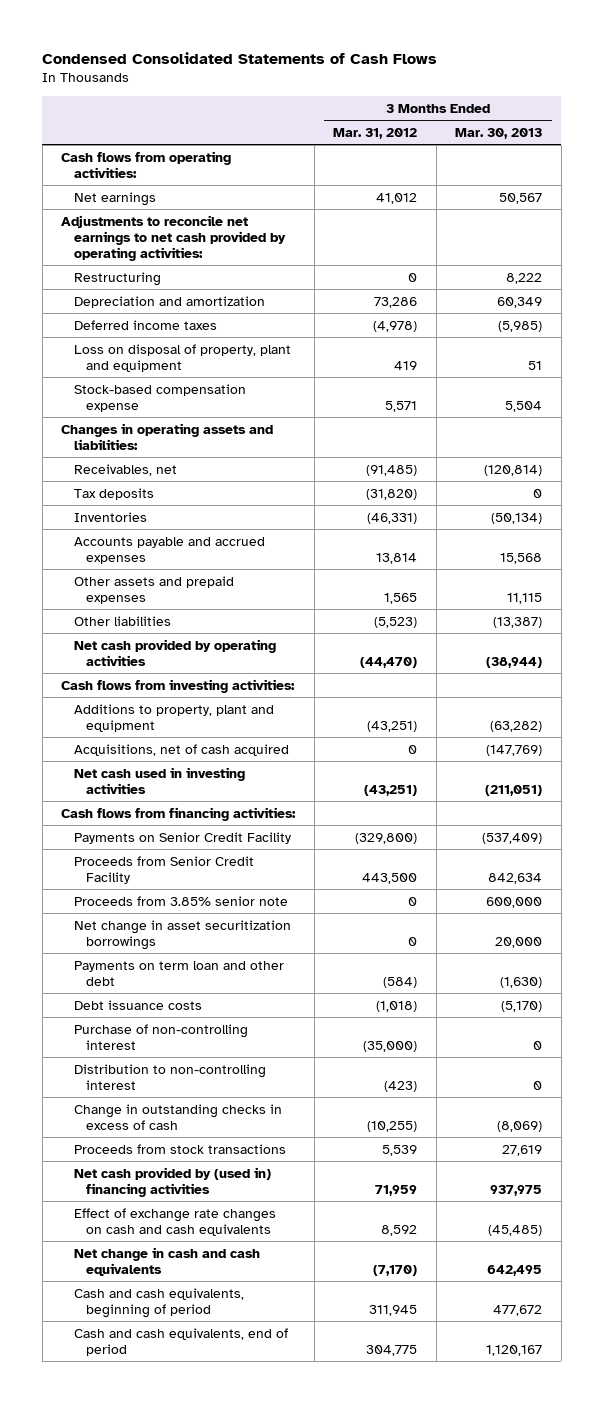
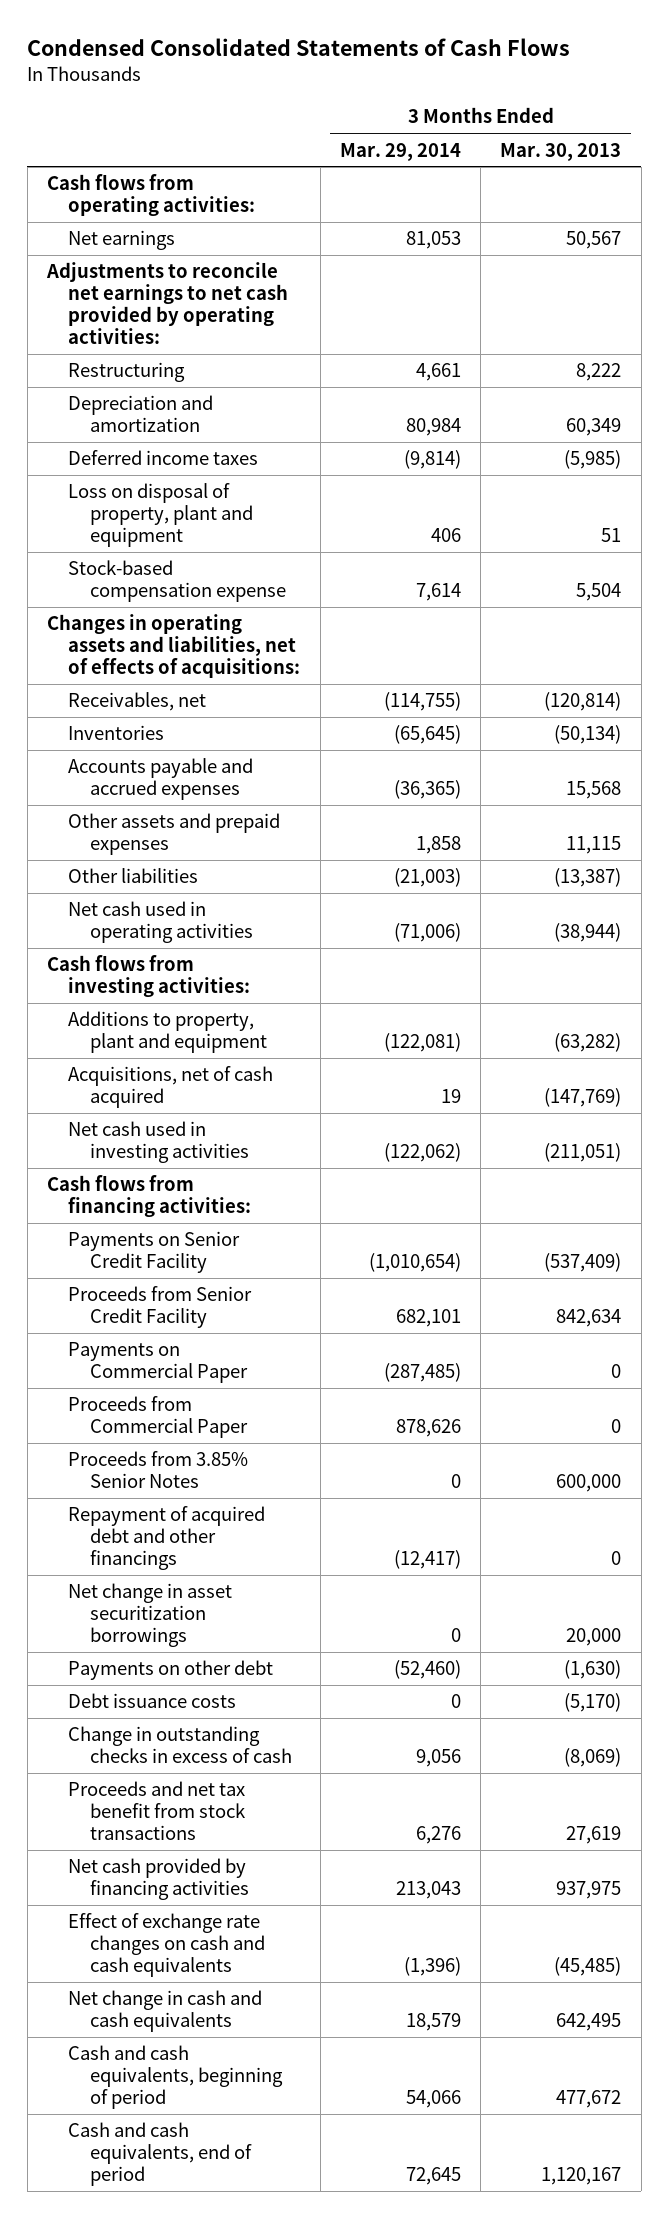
[333,127,418,139] Mar. 31, 2012 -> none
none -> [339,142,461,161] Mar. 29, 2014
[61,422,274,450] Changes in operating assets and liabilities: -> [47,614,301,679] Changes in operating assets and liabilities, net of effects of acquisitions:
[73,487,154,500] Tax deposits -> none
[73,638,276,666] Net cash provided by operating activities -> [68,901,253,944] Net cash used in operating activities
none -> [68,1342,248,1384] Payments on Commercial Paper
none -> [68,1396,248,1439] Proceeds from Commercial Paper
[73,895,288,906] Proceeds from 3.85% senior note -> [68,1451,249,1489] Proceeds from 3.85% Senior Notes
none -> [68,1506,266,1571] Repayment of acquired debt and other financings
[73,960,284,986] Payments on term loan and other debt -> [68,1660,274,1681] Payments on other debt
[73,1023,248,1050] Purchase of non-controlling interest -> none
[73,1063,266,1090] Distribution to non-controlling interest -> none
[73,1143,286,1154] Proceeds from stock transactions -> [68,1781,246,1841] Proceeds and net tax benefit from stock transactions
[73,1166,271,1197] Net cash provided by (used in) financing activities -> [68,1858,249,1901] Net cash provided by financing activities

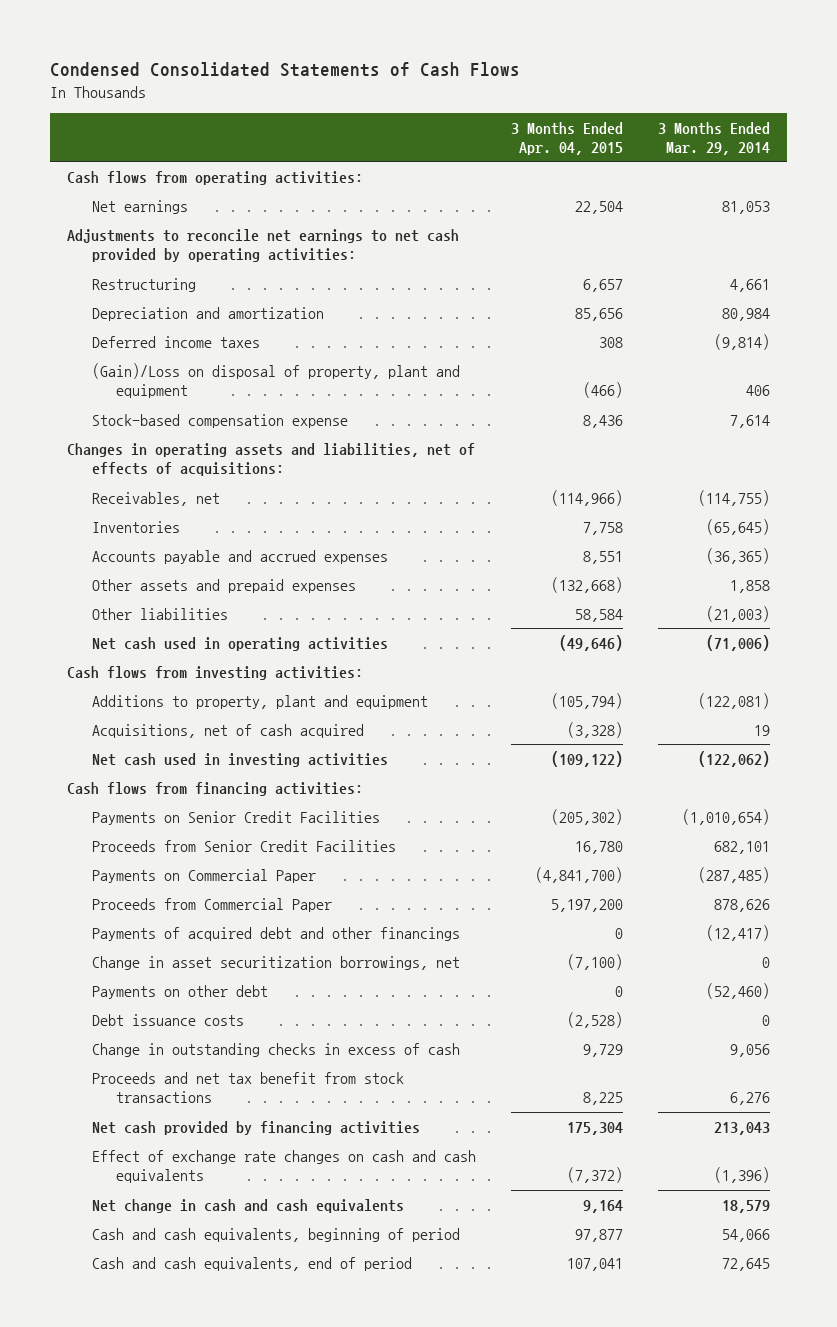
[500,142,622,161] Mar. 30, 2013 -> none
none -> [510,121,623,155] 3 Months Ended Apr. 04, 2015
[68,483,253,548] Loss on disposal of property, plant and equipment -> [91,362,460,399] (Gain)/Loss on disposal of property, plant and equipment
[68,1231,241,1274] Payments on Senior Credit Facility -> [91,810,380,825] Payments on Senior Credit Facilities
[68,1286,253,1329] Proceeds from Senior Credit Facility -> [91,839,396,852] Proceeds from Senior Credit Facilities
[68,1451,249,1489] Proceeds from 3.85% Senior Notes -> none
[68,1506,266,1571] Repayment of acquired debt and other financings -> [91,926,460,941] Payments of acquired debt and other financings
[68,1583,233,1648] Net change in asset securitization borrowings -> [91,955,460,970] Change in asset securitization borrowings, net

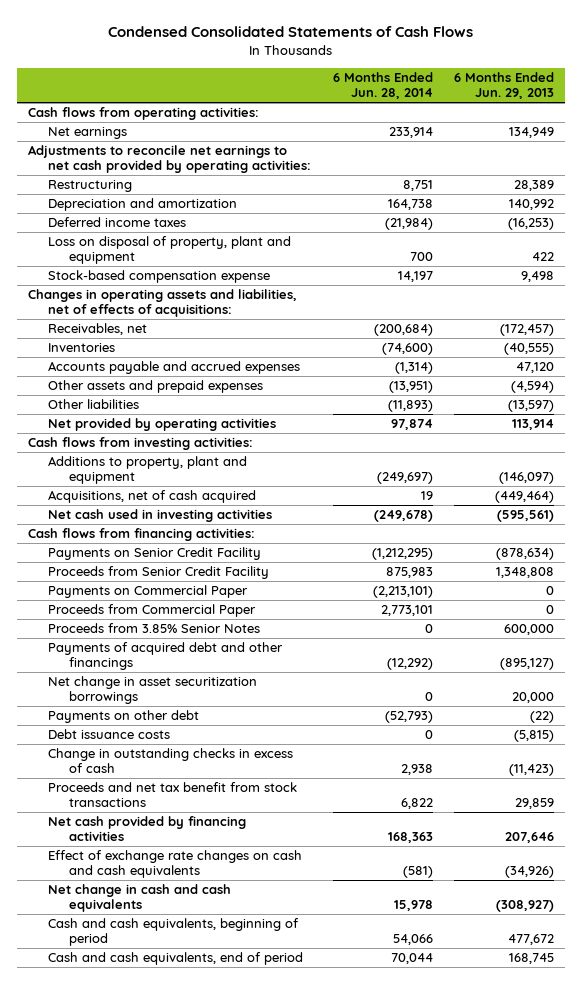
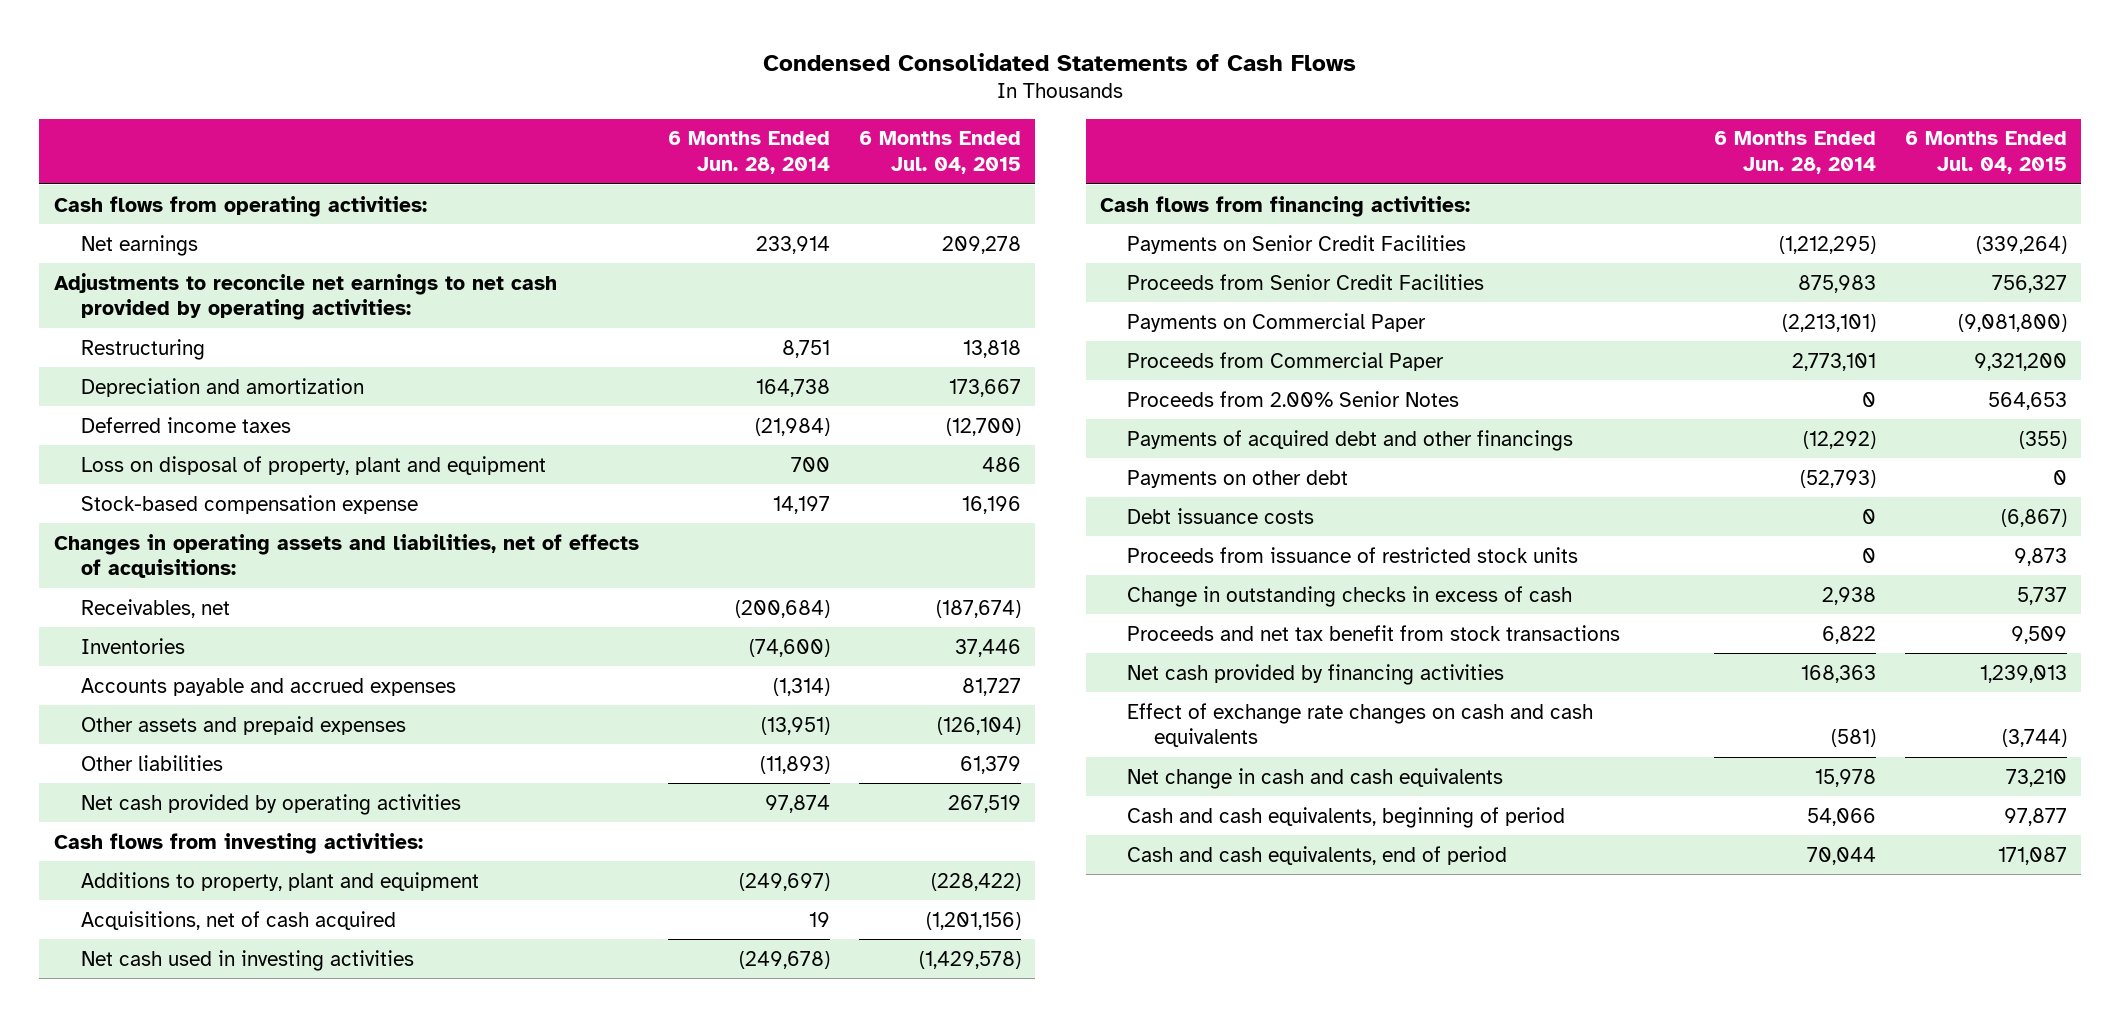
[454,71,555,99] 6 Months Ended Jun. 29, 2013 -> none
none -> [858,131,1021,175] 6 Months Ended Jul. 04, 2015
[48,418,277,432] Net provided by operating activities -> [80,793,461,815] Net cash provided by operating activities
[48,547,262,561] Payments on Senior Credit Facility -> [1127,234,1467,254] Payments on Senior Credit Facilities
[48,566,270,580] Proceeds from Senior Credit Facility -> [1127,273,1485,290] Proceeds from Senior Credit Facilities
[48,623,261,634] Proceeds from 3.85% Senior Notes -> [1127,390,1460,407] Proceeds from 2.00% Senior Notes
[48,676,258,705] Net change in asset securitization borrowings -> none
none -> [1127,546,1579,563] Proceeds from issuance of restricted stock units

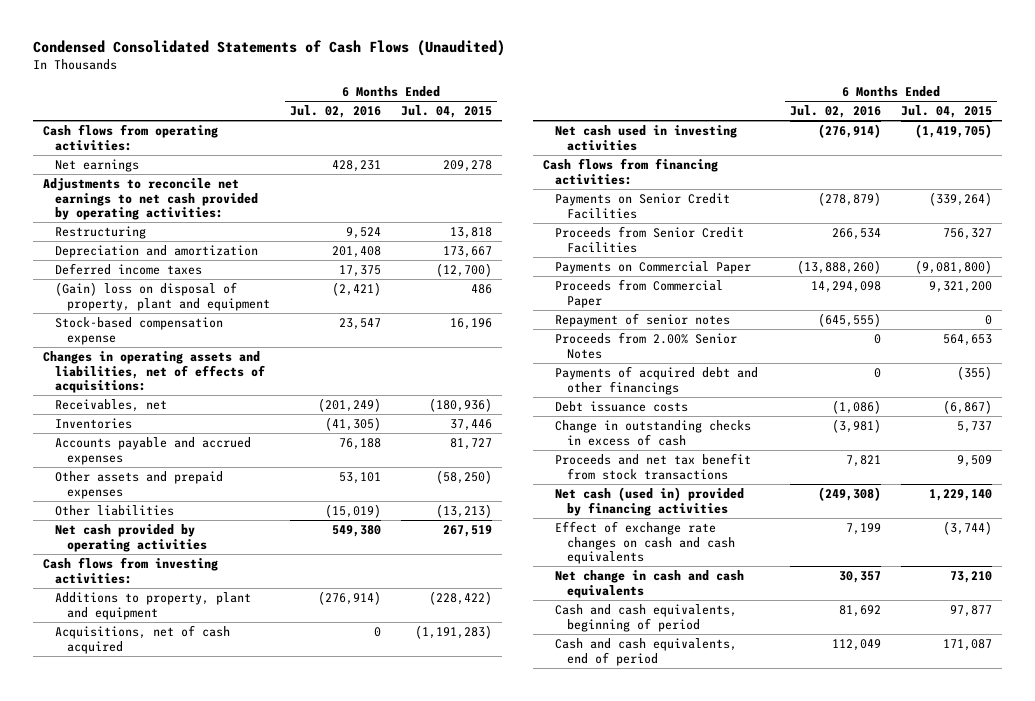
[763,52,1357,71] Condensed Consolidated Statements of Cash Flows -> [32,40,505,57] Condensed Consolidated Statements of Cash Flows (Unaudited)
[667,131,830,175] 6 Months Ended Jun. 28, 2014 -> none
none -> [289,105,381,119] Jul. 02, 2016
[80,455,546,475] Loss on disposal of property, plant and equipment -> [54,281,270,311] (Gain) loss on disposal of property, plant and equipment
[935,599,1021,618] (187,674) -> [428,397,492,412] (180,936)
[936,716,1021,735] (126,104) -> [435,469,492,484] (58,250)
[959,755,1021,774] 61,379 -> [435,503,492,518] (13,213)
[925,911,1021,930] (1,201,156) -> [414,624,492,639] (1,191,283)
[918,950,1021,969] (1,429,578) -> [915,123,993,138] (1,419,705)
none -> [555,312,731,327] Repayment of senior notes
[1127,469,1349,488] Payments on other debt -> none
[1127,546,1579,563] Proceeds from issuance of restricted stock units -> none
[1127,663,1505,685] Net cash provided by financing activities -> [555,486,745,516] Net cash (used in) provided by financing activities
[1979,664,2067,683] 1,239,013 -> [929,488,993,501] 1,229,140

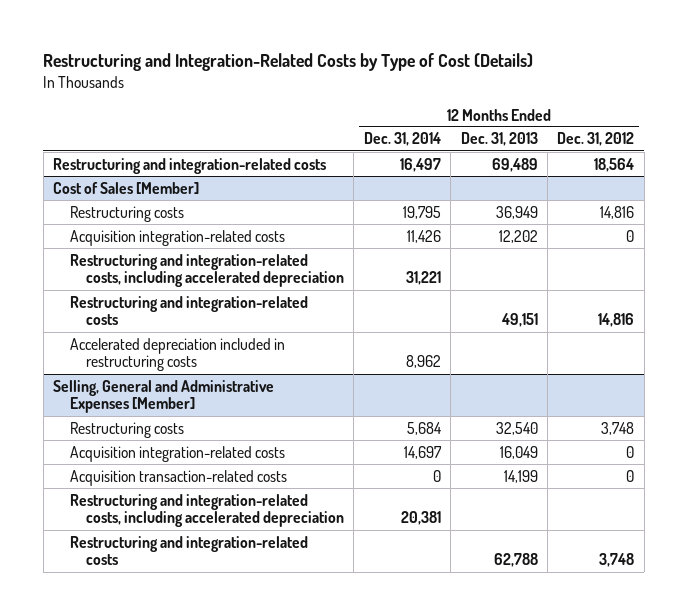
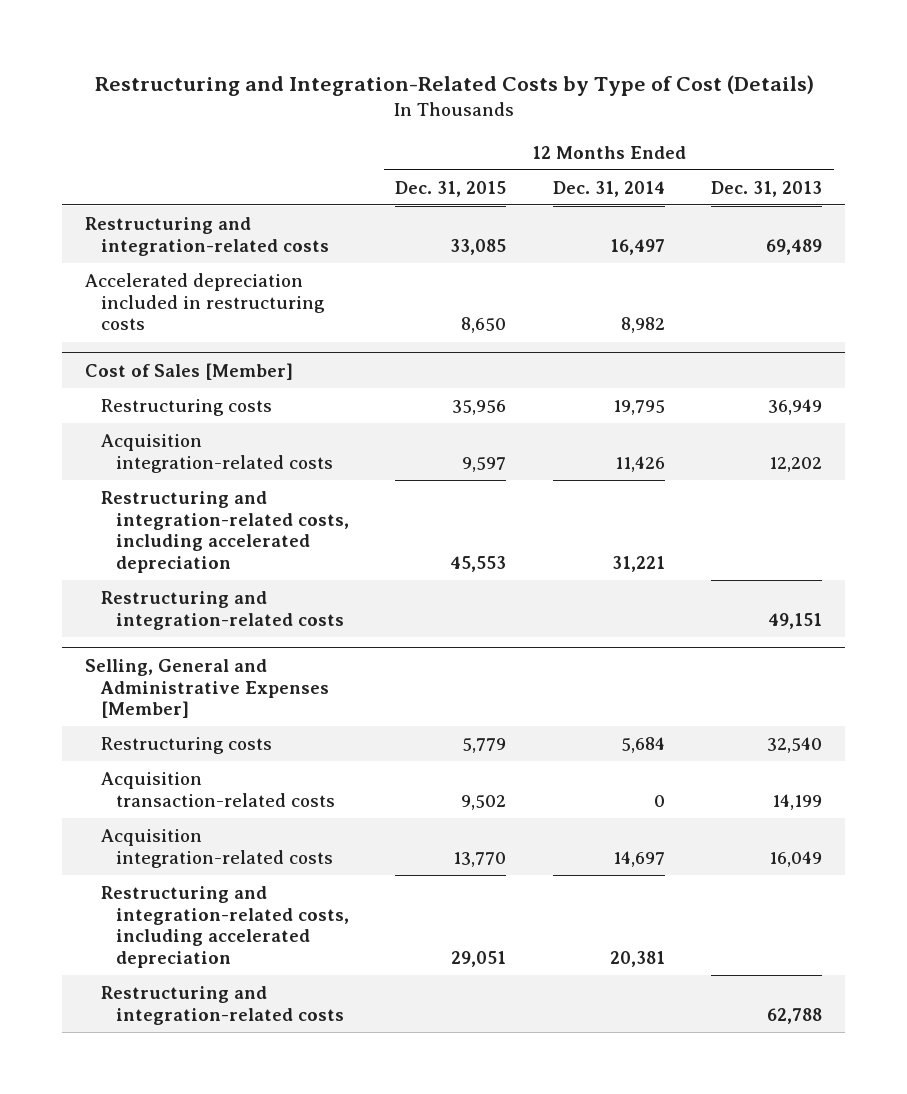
[557,132,635,147] Dec. 31, 2012 -> none
none -> [395,180,507,197] Dec. 31, 2015
none -> [85,272,325,331] Accelerated depreciation included in restructuring costs
[69,337,285,372] Accelerated depreciation included in restructuring costs -> none
[69,445,285,462] Acquisition integration-related costs -> [100,828,334,868] Acquisition integration-related costs

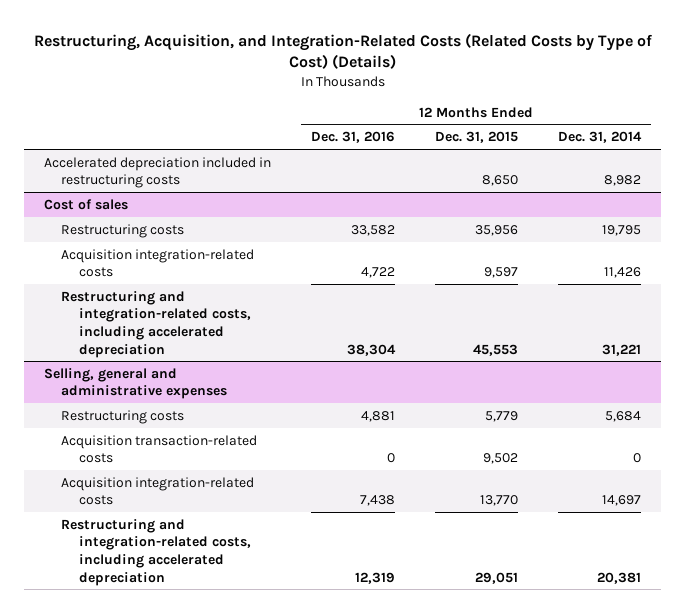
[94,74,814,96] Restructuring and Integration-Related Costs by Type of Cost (Details) -> [33,32,652,70] Restructuring, Acquisition, and Integration-Related Costs (Related Costs by Type of Cost) (Details)
[711,180,823,197] Dec. 31, 2013 -> none
none -> [311,131,396,144] Dec. 31, 2016
[85,216,329,256] Restructuring and integration-related costs -> none
[85,362,294,380] Cost of Sales [Member] -> [43,198,128,210] Cost of sales
[100,590,345,630] Restructuring and integration-related costs -> none
[85,658,329,719] Selling, General and Administrative Expenses [Member] -> [43,367,228,400] Selling, general and administrative expenses
[100,985,345,1025] Restructuring and integration-related costs -> none

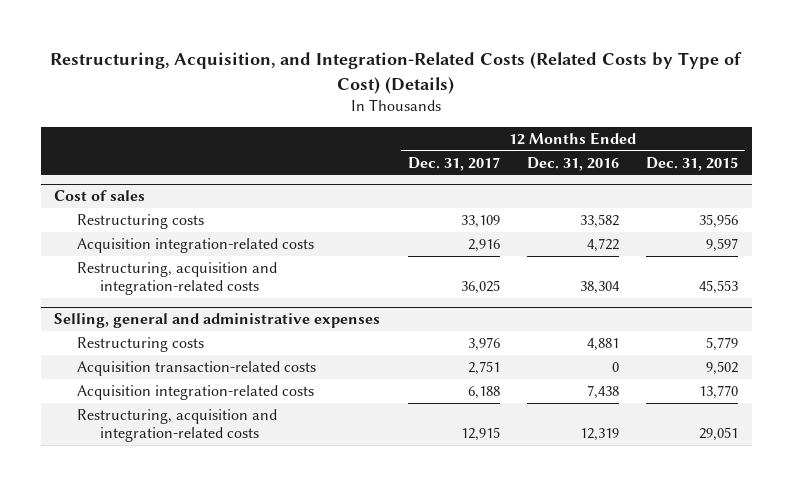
[558,131,643,144] Dec. 31, 2014 -> none
none -> [407,156,500,171] Dec. 31, 2017
[43,156,271,189] Accelerated depreciation included in restructuring costs -> none
[61,290,251,358] Restructuring and integration-related costs, including accelerated depreciation -> [77,262,278,296] Restructuring, acquisition and integration-related costs
[61,518,251,586] Restructuring and integration-related costs, including accelerated depreciation -> [77,409,278,443] Restructuring, acquisition and integration-related costs

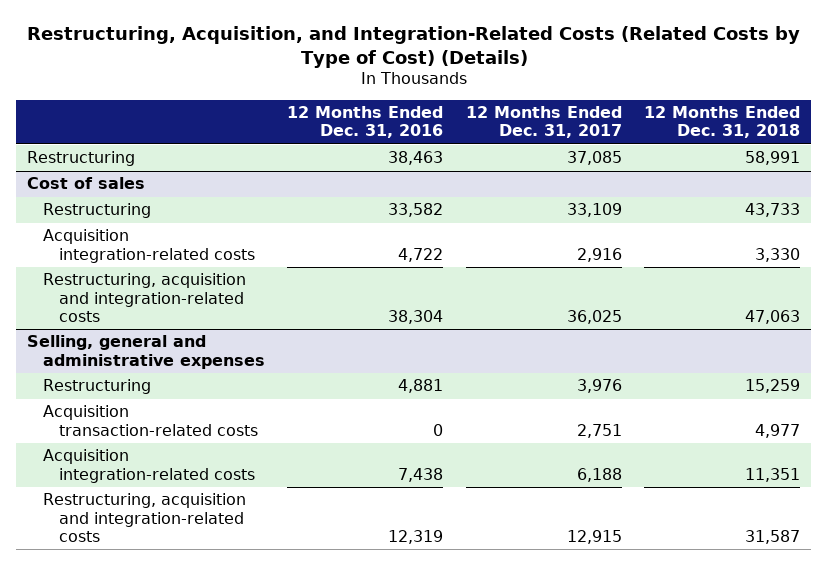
[646,156,739,171] Dec. 31, 2015 -> none
none -> [643,106,800,139] 12 Months Ended Dec. 31, 2018
none -> [27,151,136,167] Restructuring
[77,214,205,230] Restructuring costs -> [43,203,152,219] Restructuring
[77,337,205,353] Restructuring costs -> [43,379,152,395] Restructuring

